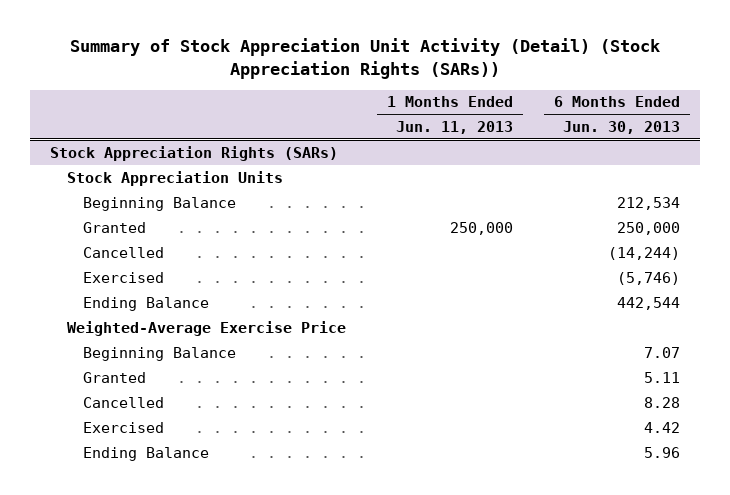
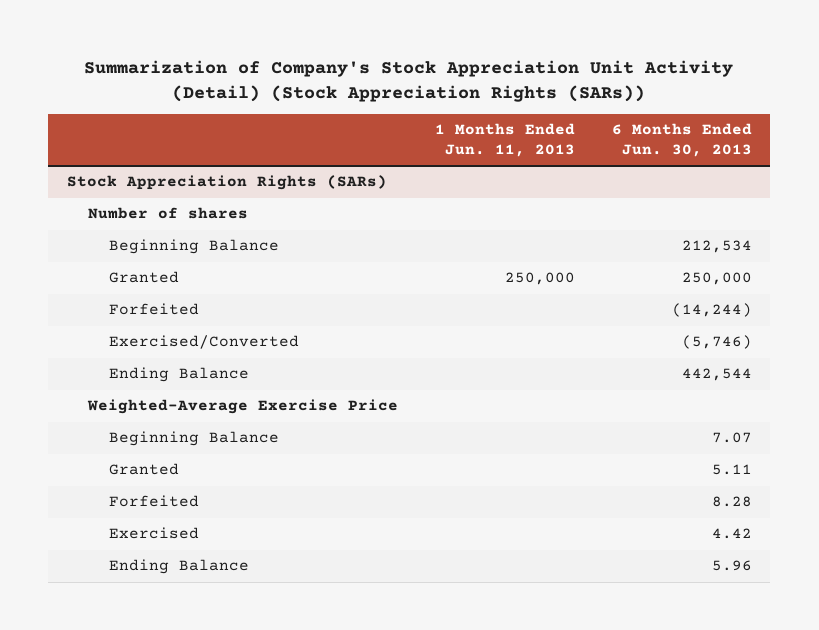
[70,38,661,80] Summary of Stock Appreciation Unit Activity (Detail) (Stock Appreciation Rights (SARs)) -> [84,60,734,102] Summarization of Company's Stock Appreciation Unit Activity (Detail) (Stock Appreciation Rights (SARs))
[66,170,283,186] Stock Appreciation Units -> [88,207,249,220] Number of shares
[83,246,165,258] Cancelled -> [109,303,200,316] Forfeited
[83,271,165,283] Exercised -> [109,335,300,350] Exercised/Converted
[83,396,165,408] Cancelled -> [109,495,200,508] Forfeited

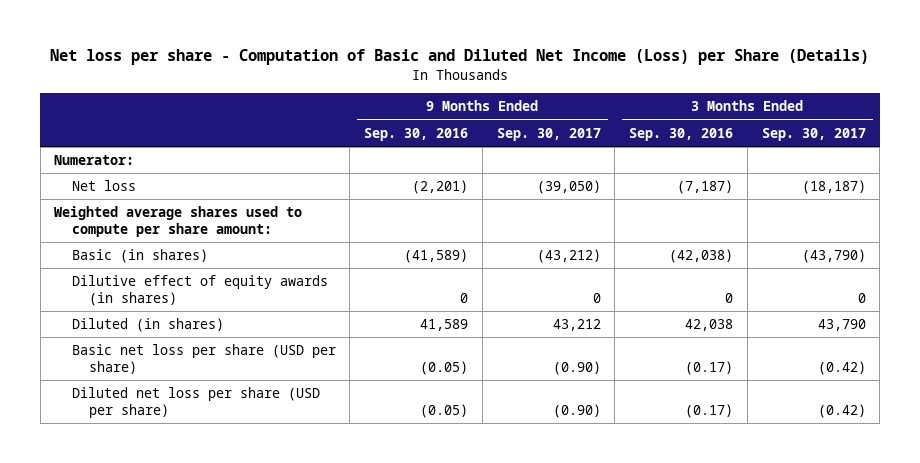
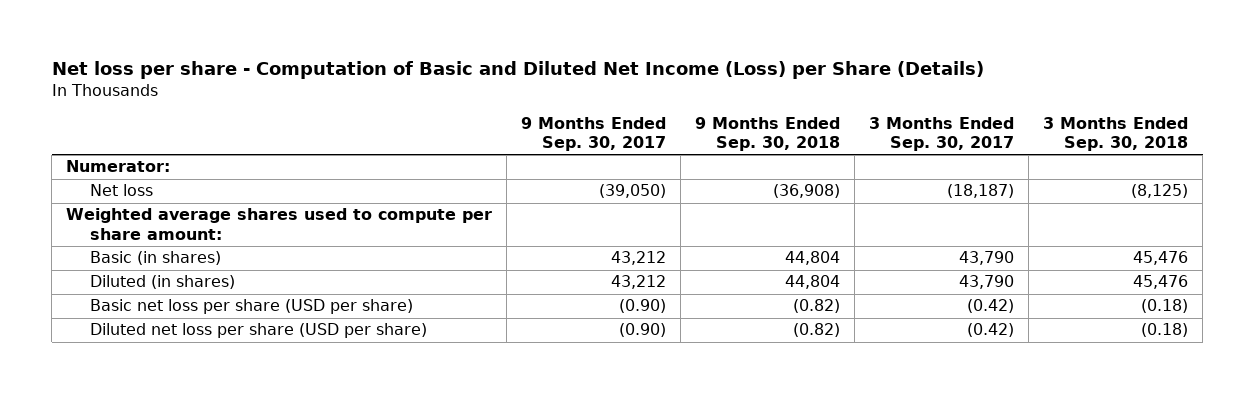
[364,127,469,141] Sep. 30, 2016 -> none
[629,127,734,141] Sep. 30, 2016 -> none
none -> [695,116,841,151] 9 Months Ended Sep. 30, 2018
none -> [1043,116,1189,151] 3 Months Ended Sep. 30, 2018
[71,275,328,306] Dilutive effect of equity awards (in shares) -> none
[536,249,601,264] (43,212) -> [611,251,667,266] 43,212
[801,249,866,264] (43,790) -> [959,251,1015,266] 43,790

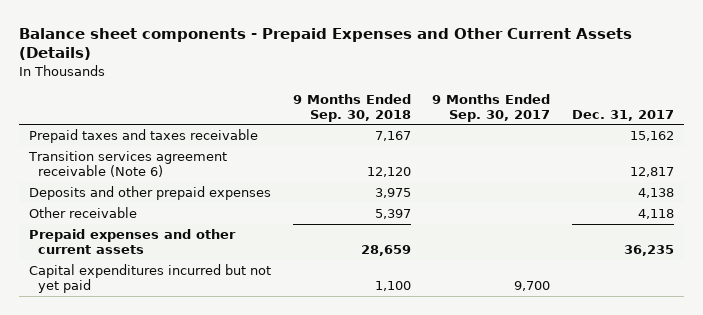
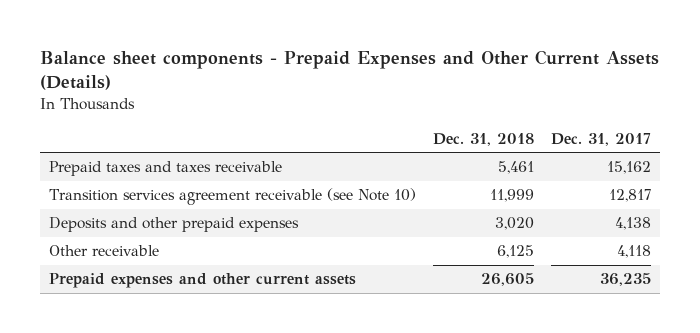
[292,93,411,122] 9 Months Ended Sep. 30, 2018 -> none
[432,93,551,122] 9 Months Ended Sep. 30, 2017 -> none
none -> [432,132,534,146] Dec. 31, 2018
[28,151,228,178] Transition services agreement receivable (Note 6) -> [48,188,416,206] Transition services agreement receivable (see Note 10)
[29,264,272,294] Capital expenditures incurred but not yet paid -> none

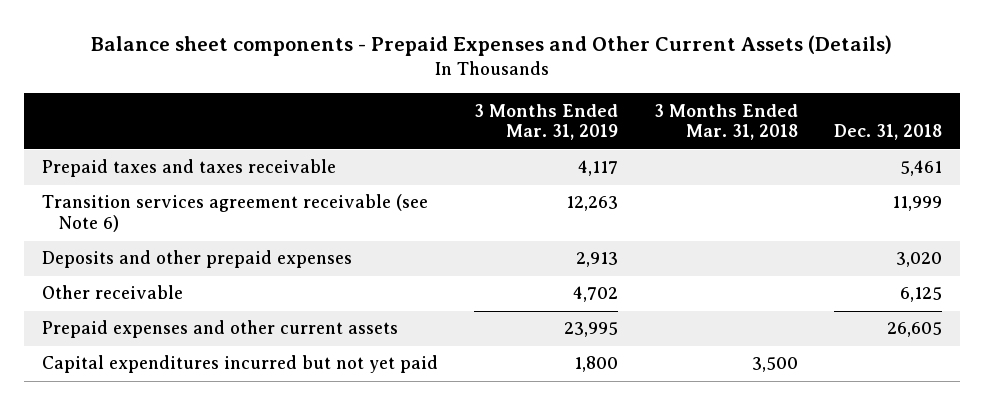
[551,132,652,146] Dec. 31, 2017 -> none
none -> [473,103,618,141] 3 Months Ended Mar. 31, 2019
none -> [654,103,799,141] 3 Months Ended Mar. 31, 2018
[48,188,416,206] Transition services agreement receivable (see Note 10) -> [41,194,428,233] Transition services agreement receivable (see Note 6)
none -> [41,355,438,374] Capital expenditures incurred but not yet paid

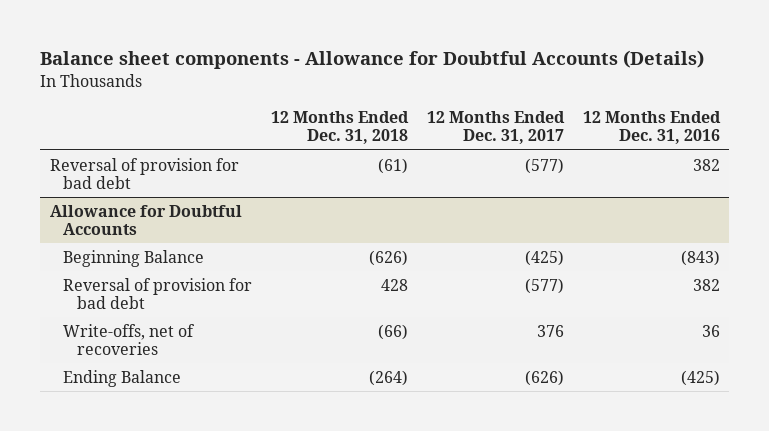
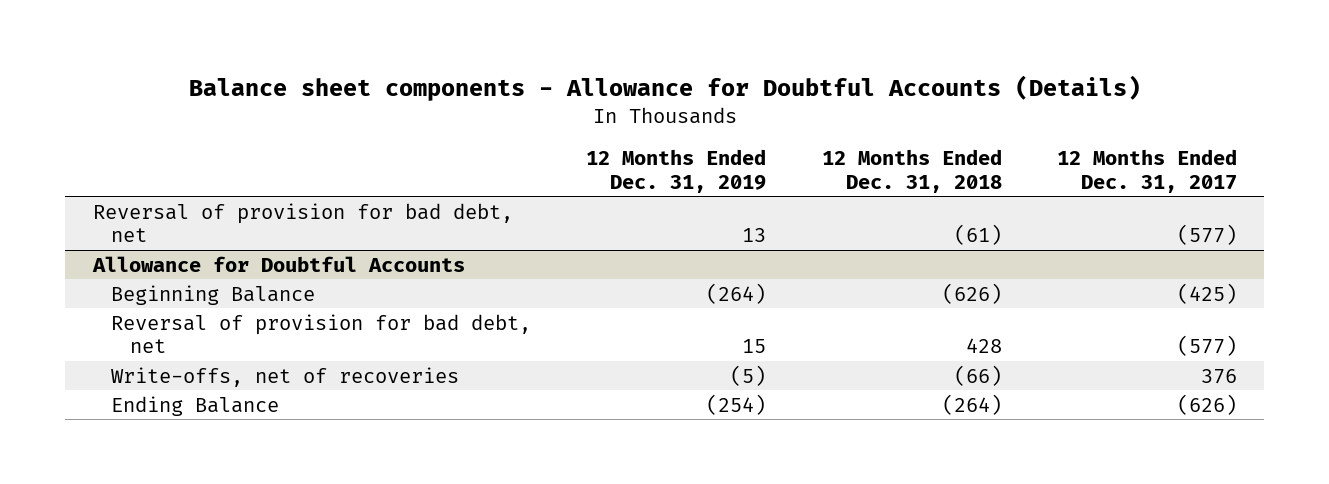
[582,110,721,145] 12 Months Ended Dec. 31, 2016 -> none
none -> [586,149,767,193] 12 Months Ended Dec. 31, 2019
[49,157,239,190] Reversal of provision for bad debt -> [92,202,513,243] Reversal of provision for bad debt, net
[63,277,253,310] Reversal of provision for bad debt -> [111,313,532,354] Reversal of provision for bad debt, net

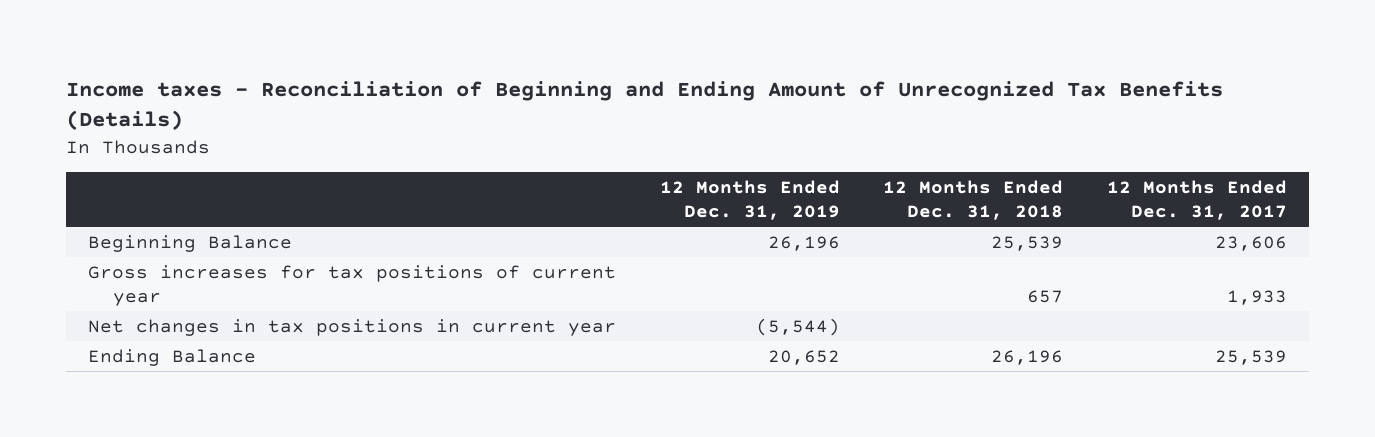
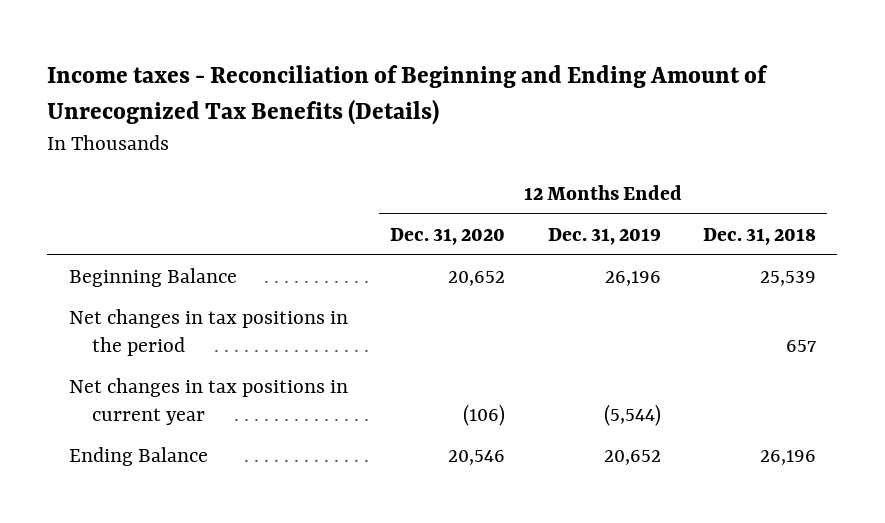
[1107,179,1288,221] 12 Months Ended Dec. 31, 2017 -> none
none -> [390,227,506,245] Dec. 31, 2020
[87,264,616,307] Gross increases for tax positions of current year -> [68,309,348,356] Net changes in tax positions in the period

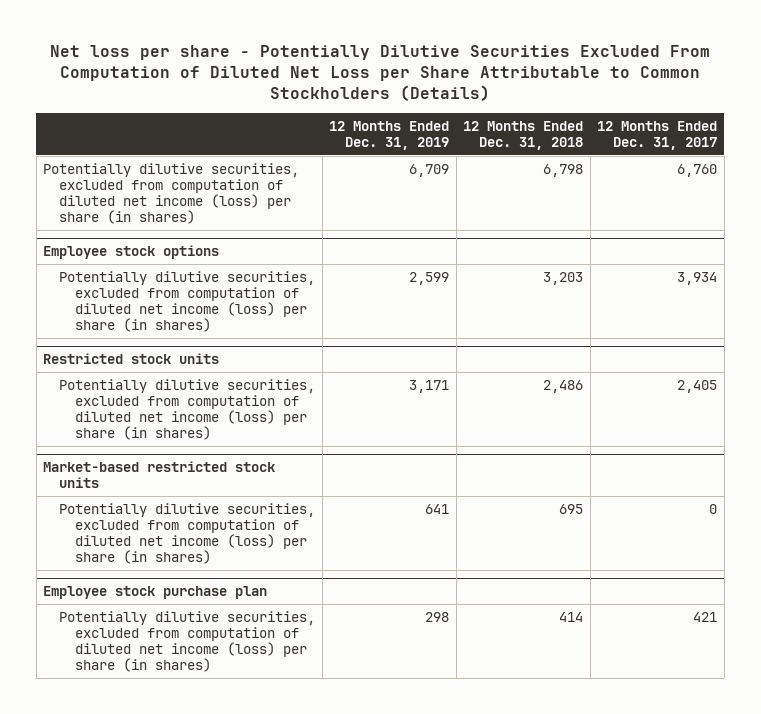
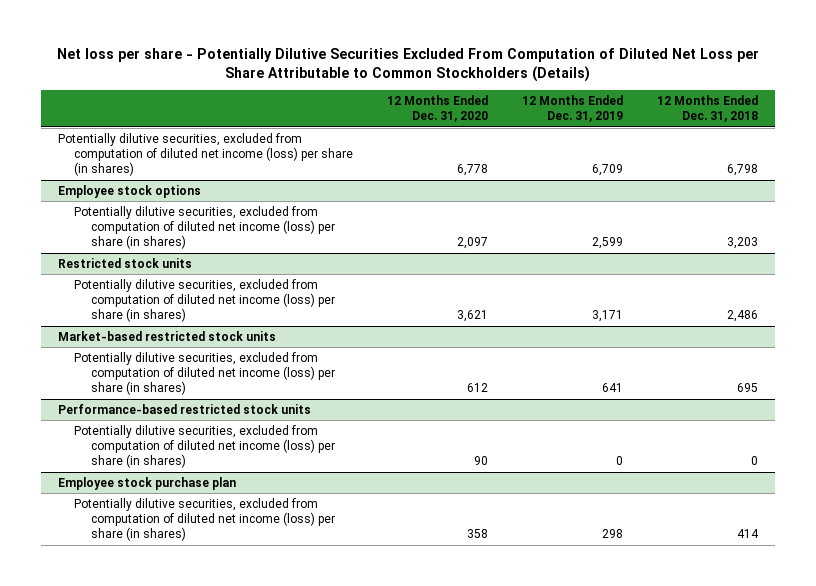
[597,120,718,150] 12 Months Ended Dec. 31, 2017 -> none
none -> [387,95,489,123] 12 Months Ended Dec. 31, 2020
none -> [57,403,311,414] Performance-based restricted stock units
none -> [74,424,336,469] Potentially dilutive securities, excluded from computation of diluted net income (loss) per share (in shares)

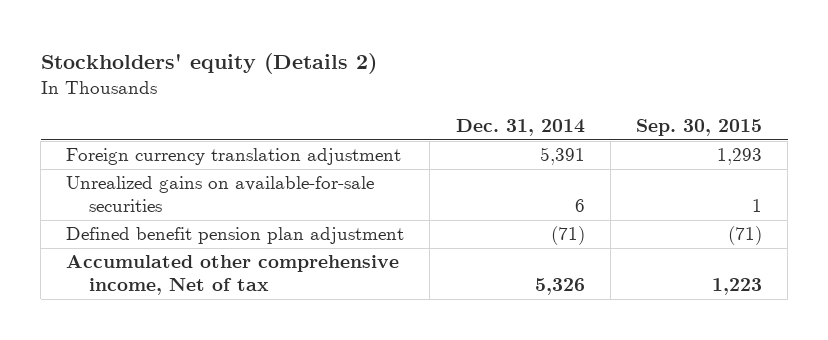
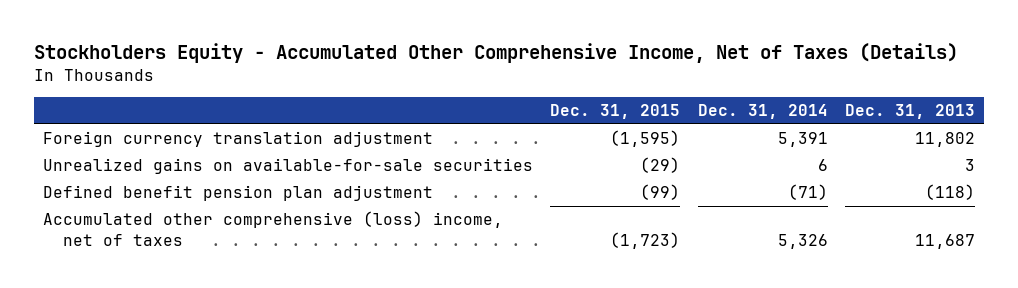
[40,52,377,74] Stockholders' equity (Details 2) -> [33,42,958,63] Stockholders Equity - Accumulated Other Comprehensive Income, Net of Taxes (Details)
[635,119,762,137] Sep. 30, 2015 -> none
none -> [550,103,681,119] Dec. 31, 2015
none -> [845,103,976,119] Dec. 31, 2013
[66,255,400,296] Accumulated other comprehensive income, Net of tax -> [42,211,503,247] Accumulated other comprehensive (loss) income, net of taxes

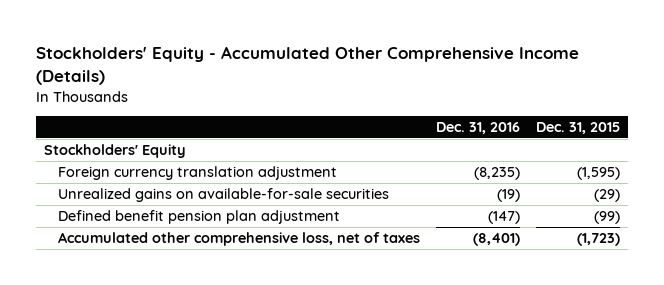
[33,42,958,63] Stockholders Equity - Accumulated Other Comprehensive Income, Net of Taxes (Details) -> [35,45,579,85] Stockholders' Equity - Accumulated Other Comprehensive Income (Details)
[697,103,828,119] Dec. 31, 2014 -> none
[845,103,976,119] Dec. 31, 2013 -> none
none -> [435,122,520,135] Dec. 31, 2016
none -> [43,144,186,159] Stockholders' Equity
[42,211,503,247] Accumulated other comprehensive (loss) income, net of taxes -> [57,232,420,247] Accumulated other comprehensive loss, net of taxes

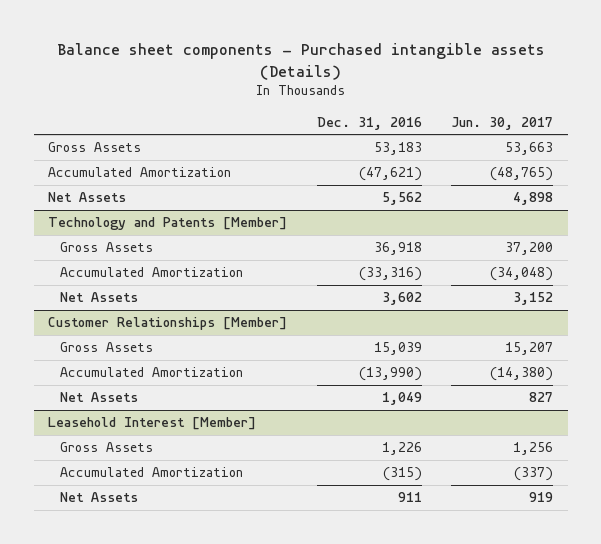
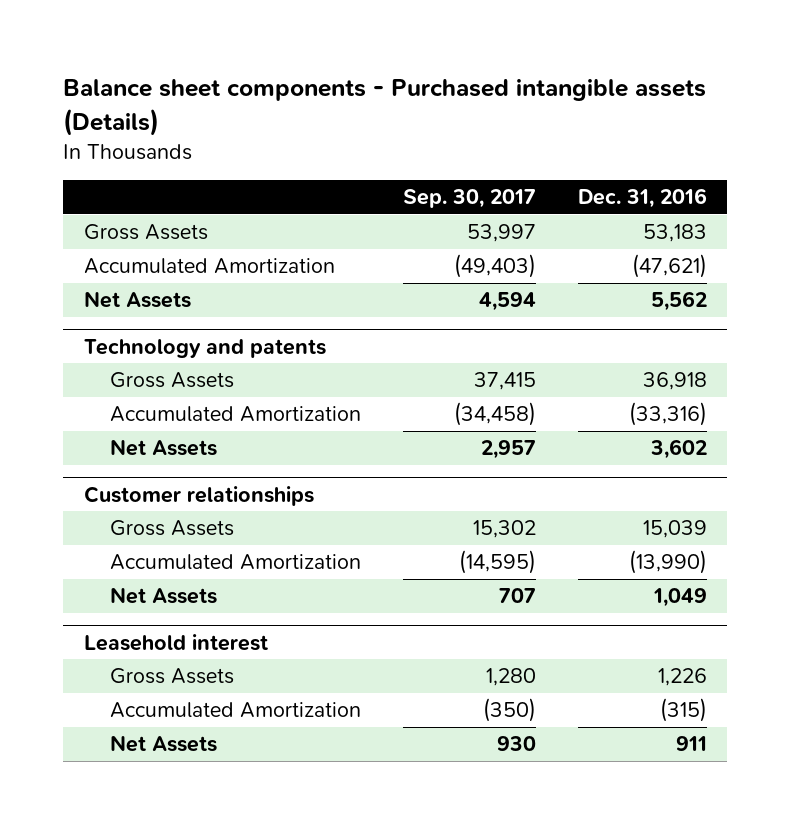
[450,116,553,130] Jun. 30, 2017 -> none
none -> [402,189,536,209] Sep. 30, 2017
[48,217,288,231] Technology and Patents [Member] -> [83,338,326,358] Technology and patents
[48,317,288,331] Customer Relationships [Member] -> [83,485,314,506] Customer relationships
[48,417,257,431] Leasehold Interest [Member] -> [83,633,268,651] Leasehold interest

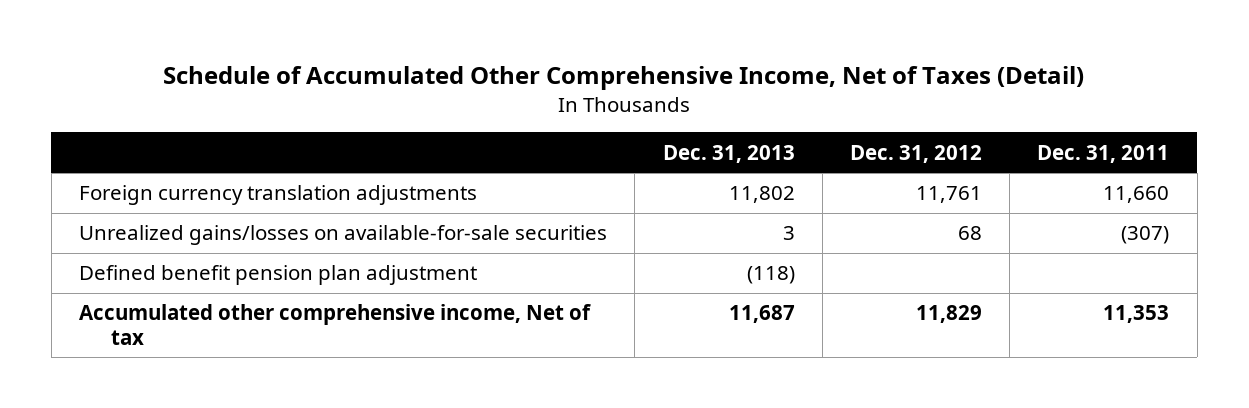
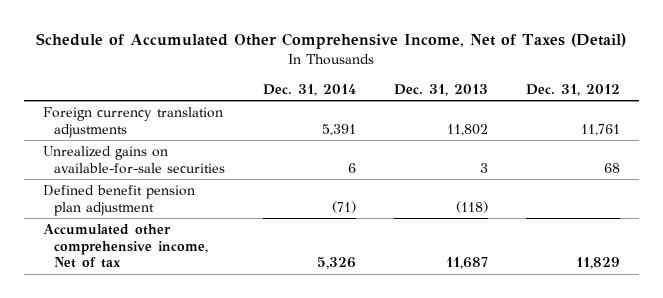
[1037,144,1170,163] Dec. 31, 2011 -> none
none -> [263,83,357,96] Dec. 31, 2014
[79,225,608,246] Unrealized gains/losses on available-for-sale securities -> [42,146,226,174] Unrealized gains on available-for-sale securities

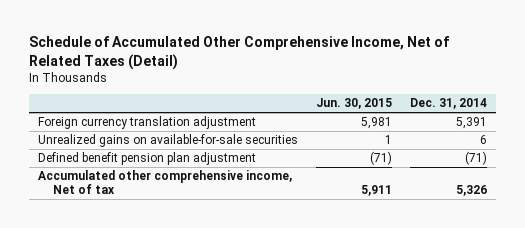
[36,33,627,50] Schedule of Accumulated Other Comprehensive Income, Net of Taxes (Detail) -> [28,36,449,71] Schedule of Accumulated Other Comprehensive Income, Net of Related Taxes (Detail)
[393,83,488,96] Dec. 31, 2013 -> none
[525,83,620,96] Dec. 31, 2012 -> none
none -> [316,98,393,110] Jun. 30, 2015
[42,107,223,138] Foreign currency translation adjustments -> [37,116,256,130] Foreign currency translation adjustment

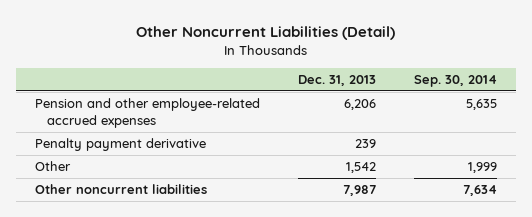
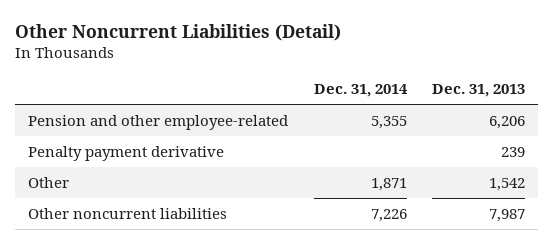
[413,74,497,87] Sep. 30, 2014 -> none
none -> [313,84,408,98] Dec. 31, 2014
[35,98,261,128] Pension and other employee-related accrued expenses -> [27,114,288,130] Pension and other employee-related

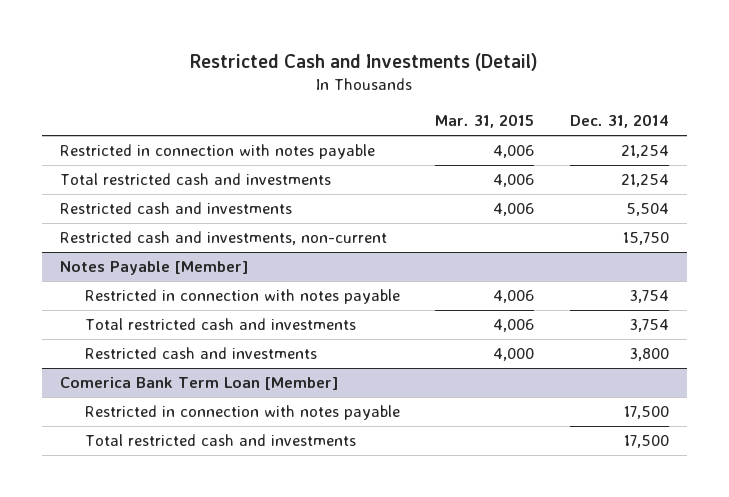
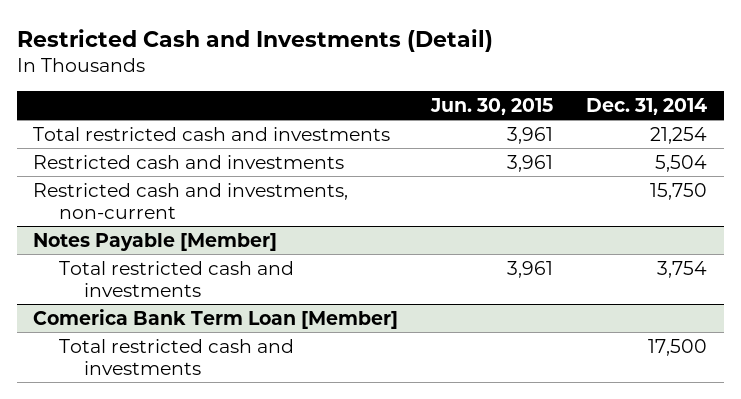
[435,114,535,129] Mar. 31, 2015 -> none
none -> [430,98,554,116] Jun. 30, 2015
[59,144,375,160] Restricted in connection with notes payable -> none
[84,289,400,305] Restricted in connection with notes payable -> none
[84,347,317,360] Restricted cash and investments -> none
[84,405,400,421] Restricted in connection with notes payable -> none

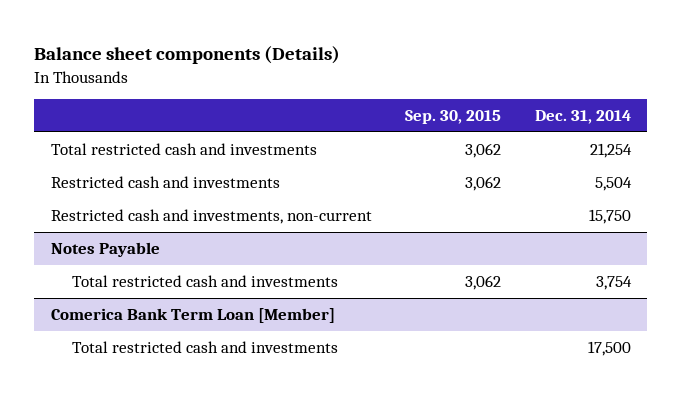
[16,28,493,52] Restricted Cash and Investments (Detail) -> [33,45,340,64] Balance sheet components (Details)
[430,98,554,116] Jun. 30, 2015 -> none
none -> [405,110,502,125] Sep. 30, 2015
[33,232,278,251] Notes Payable [Member] -> [50,242,160,258] Notes Payable

